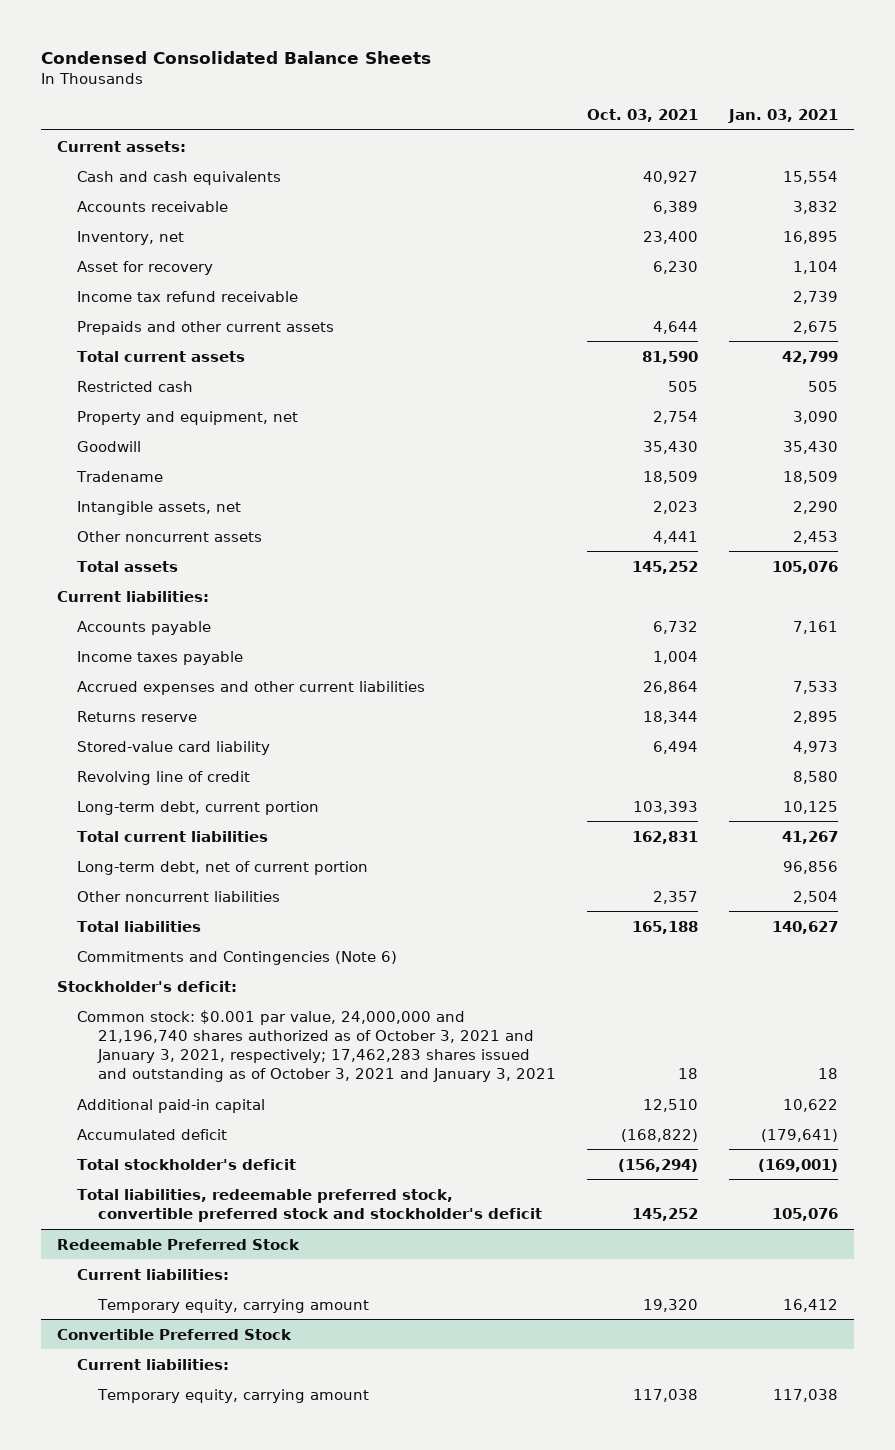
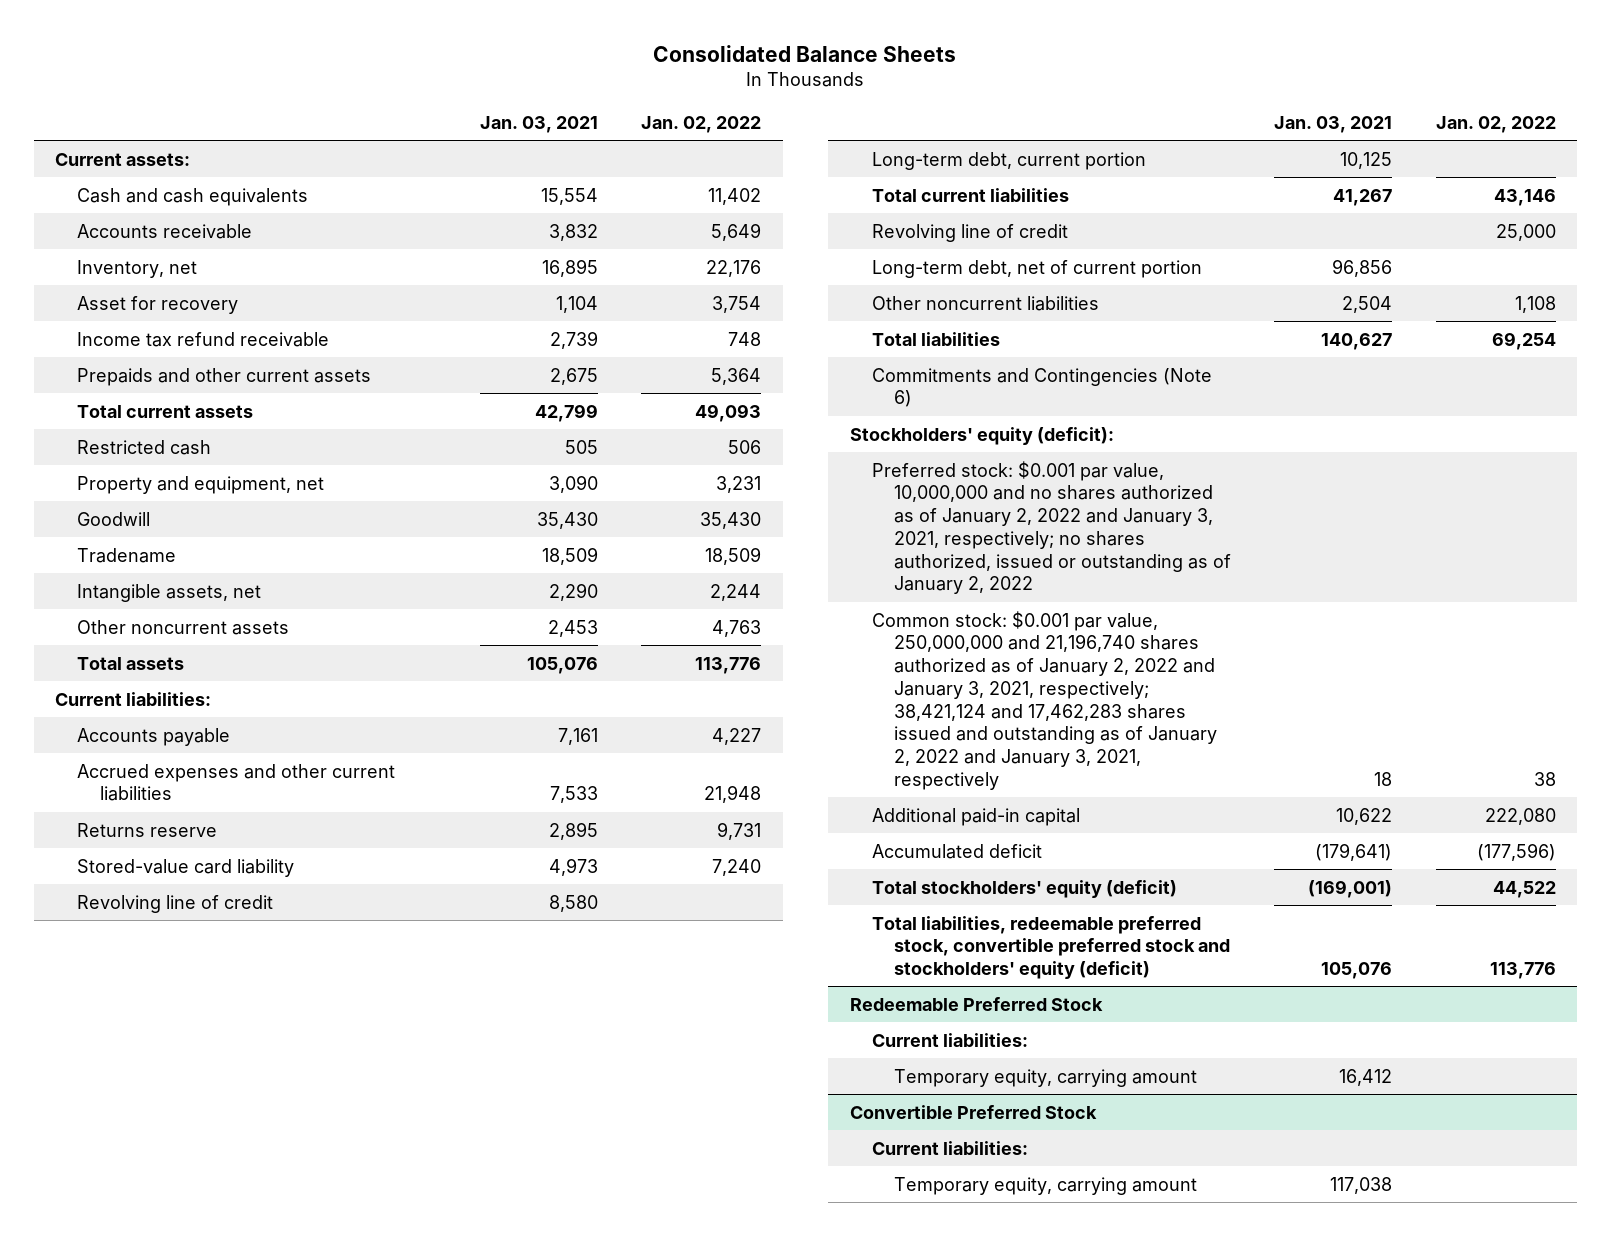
[40,51,431,65] Condensed Consolidated Balance Sheets -> [653,44,957,62] Consolidated Balance Sheets
[587,108,699,122] Oct. 03, 2021 -> none
none -> [641,115,762,133] Jan. 02, 2022
[77,650,244,665] Income taxes payable -> none
none -> [871,223,1068,242] Revolving line of credit
[56,980,237,992] Stockholder's deficit: -> [849,426,1114,445] Stockholders' equity (deficit):
none -> [871,460,1232,595] Preferred stock: $0.001 par value, 10,000,000 and no shares authorized as of January 2, 2022 and January 3, 2021, respectively; no shares authorized, issued or outstanding as of January 2, 2022
[77,1009,556,1083] Common stock: $0.001 par value, 24,000,000 and 21,196,740 shares authorized as of October 3, 2021 and January 3, 2021, respectively; 17,462,283 shares issued and outstanding as of October 3, 2021 and January 3, 2021 -> [871,610,1218,790] Common stock: $0.001 par value, 250,000,000 and 21,196,740 shares authorized as of January 2, 2022 and January 3, 2021, respectively; 38,421,124 and 17,462,283 shares issued and outstanding as of January 2, 2022 and January 3, 2021, respectively
[77,1158,297,1170] Total stockholder's deficit -> [871,879,1177,898] Total stockholders' equity (deficit)
[77,1188,542,1222] Total liabilities, redeemable preferred stock, convertible preferred stock and stockholder's deficit -> [871,915,1231,980] Total liabilities, redeemable preferred stock, convertible preferred stock and stockholders' equity (deficit)

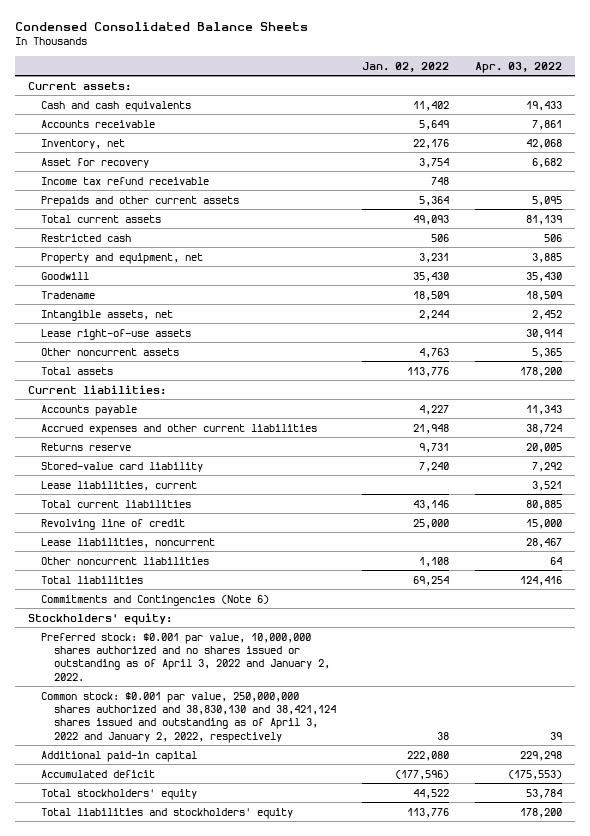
[653,44,957,62] Consolidated Balance Sheets -> [14,22,308,32] Condensed Consolidated Balance Sheets
[479,115,598,133] Jan. 03, 2021 -> none
none -> [474,61,562,73] Apr. 03, 2022
none -> [41,328,192,340] Lease right-of-use assets
[77,894,274,913] Revolving line of credit -> none
[871,151,1146,170] Long-term debt, current portion -> none
none -> [41,480,198,491] Lease liabilities, current
[871,259,1202,278] Long-term debt, net of current portion -> none
none -> [41,537,216,548] Lease liabilities, noncurrent
[849,426,1114,445] Stockholders' equity (deficit): -> [27,612,172,625] Stockholders' equity:
[871,460,1232,595] Preferred stock: $0.001 par value, 10,000,000 and no shares authorized as of January 2, 2022 and January 3, 2021, respectively; no shares authorized, issued or outstanding as of January 2, 2022 -> [41,632,331,681] Preferred stock: $0.001 par value, 10,000,000 shares authorized and no shares issued or outstanding as of April 3, 2022 and January 2, 2022.
[871,610,1218,790] Common stock: $0.001 par value, 250,000,000 and 21,196,740 shares authorized as of January 2, 2022 and January 3, 2021, respectively; 38,421,124 and 17,462,283 shares issued and outstanding as of January 2, 2022 and January 3, 2021, respectively -> [41,691,337,743] Common stock: $0.001 par value, 250,000,000 shares authorized and 38,830,130 and 38,421,124 shares issued and outstanding as of April 3, 2022 and January 2, 2022, respectively
[849,996,1103,1011] Redeemable Preferred Stock -> none
[871,1032,1028,1047] Current liabilities: -> none
[894,1068,1198,1087] Temporary equity, carrying amount -> none
[849,1104,1097,1119] Convertible Preferred Stock -> none
[871,1140,1028,1155] Current liabilities: -> none
[894,1176,1198,1195] Temporary equity, carrying amount -> none
[871,879,1177,898] Total stockholders' equity (deficit) -> [41,788,198,800] Total stockholders' equity
[871,915,1231,980] Total liabilities, redeemable preferred stock, convertible preferred stock and stockholders' equity (deficit) -> [41,807,294,819] Total liabilities and stockholders' equity

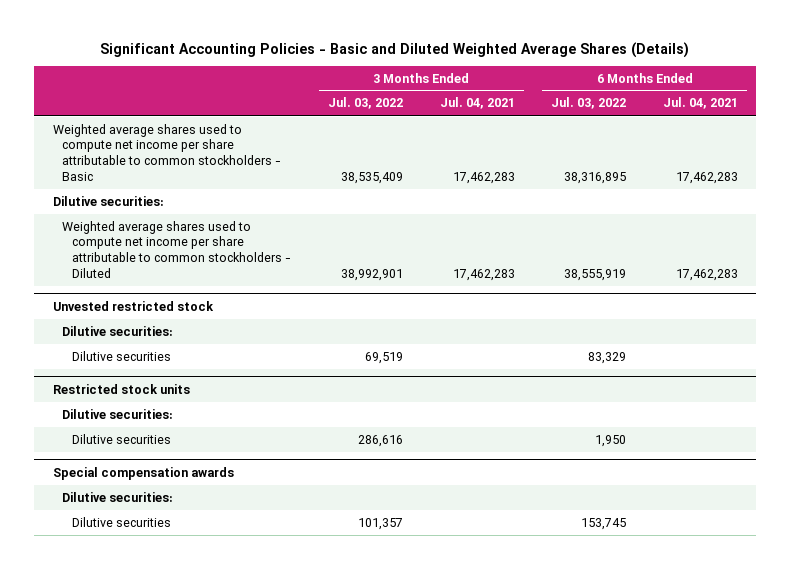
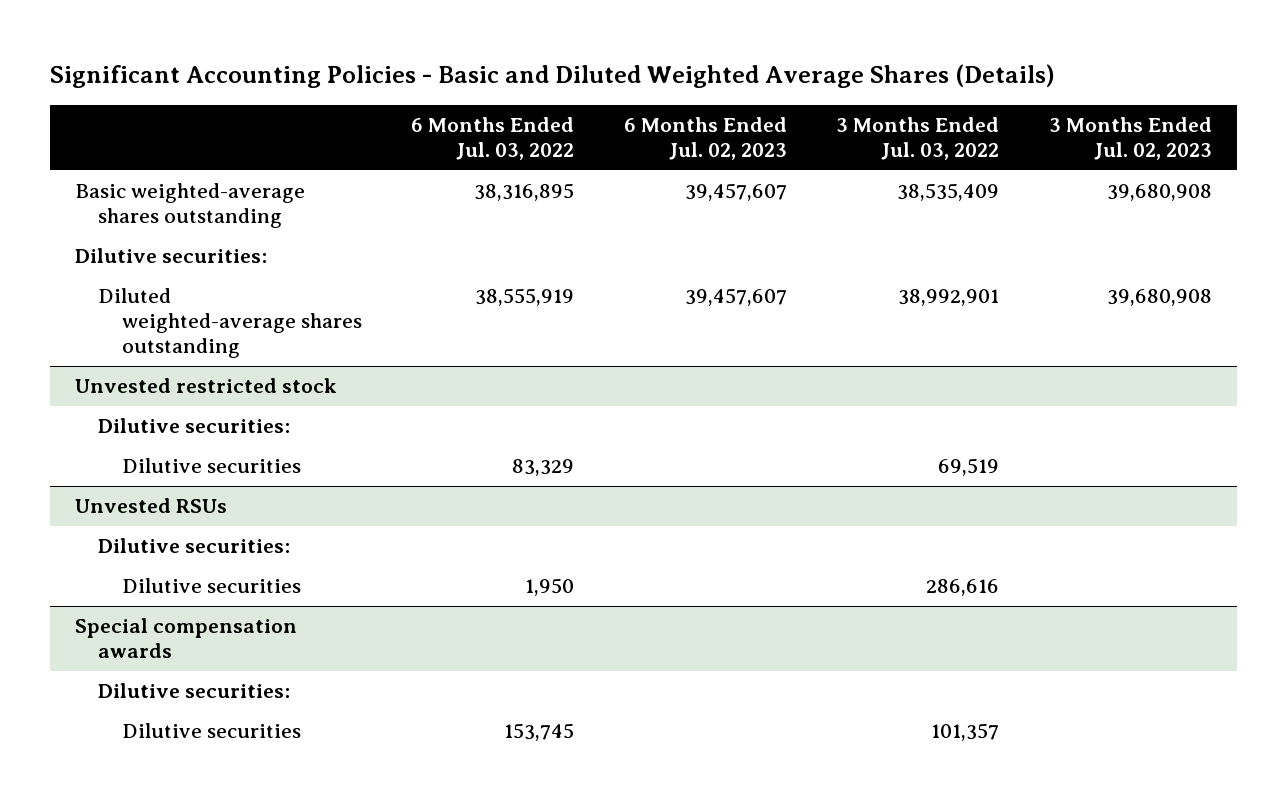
[439,97,515,110] Jul. 04, 2021 -> none
[662,97,738,110] Jul. 04, 2021 -> none
none -> [623,117,787,160] 6 Months Ended Jul. 02, 2023
none -> [1048,117,1212,160] 3 Months Ended Jul. 02, 2023
[52,123,282,181] Weighted average shares used to compute net income per share attributable to common stockholders - Basic -> [75,183,306,229] Basic weighted-average shares outstanding
[62,220,292,278] Weighted average shares used to compute net income per share attributable to common stockholders - Diluted -> [98,288,362,358] Diluted weighted-average shares outstanding
[52,383,190,394] Restricted stock units -> [75,498,228,514] Unvested RSUs

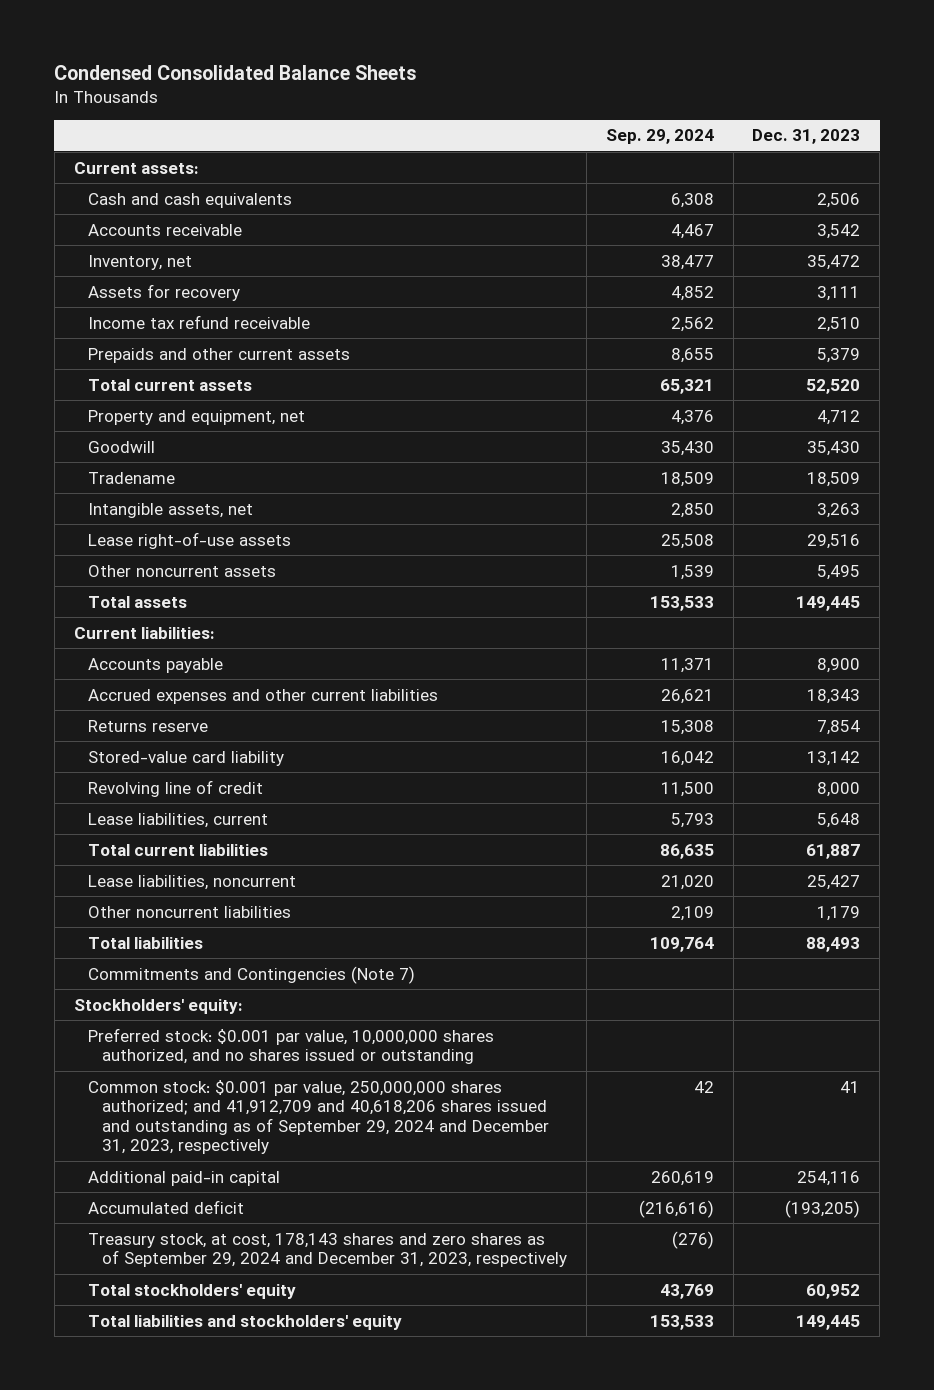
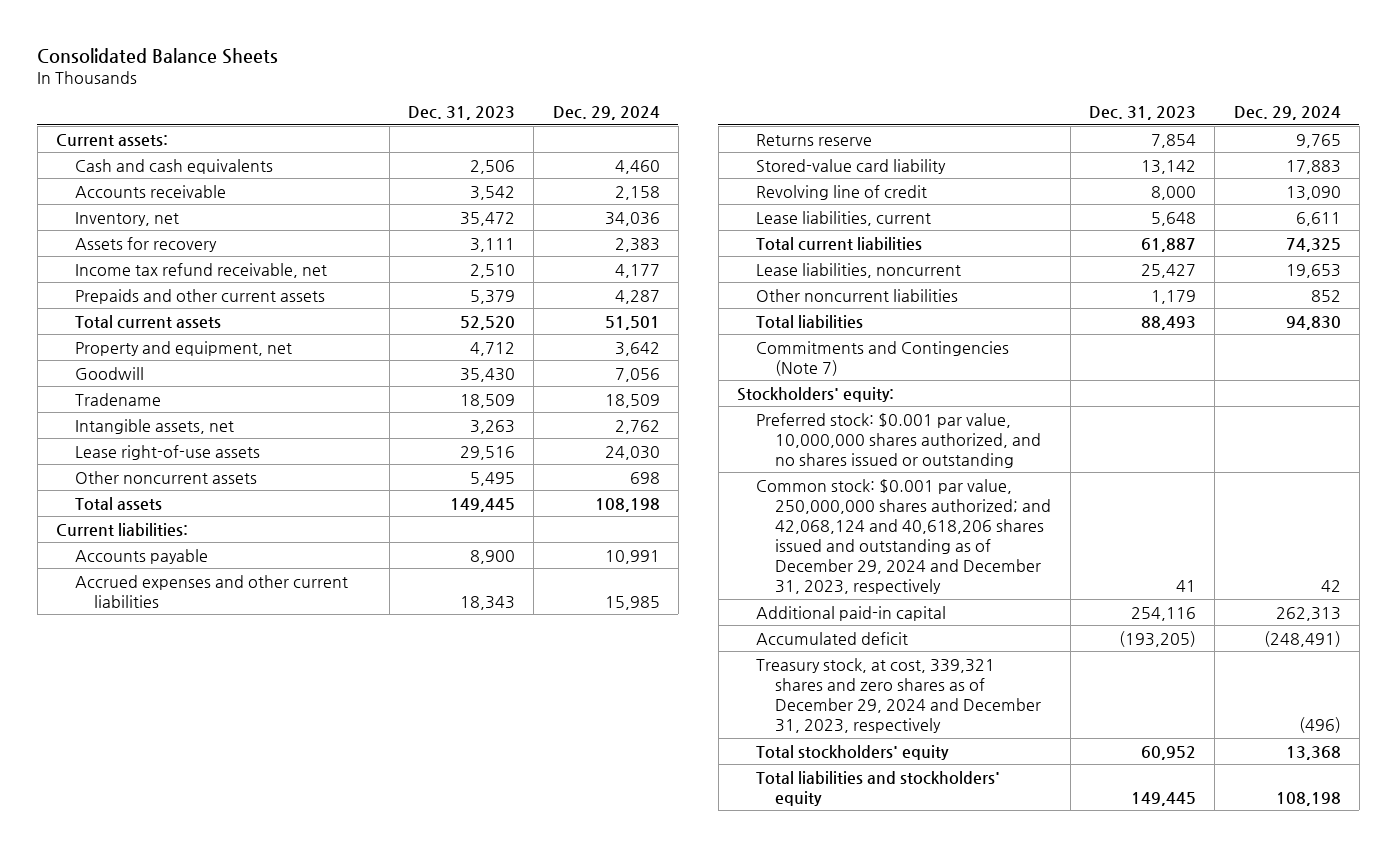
[54,65,417,81] Condensed Consolidated Balance Sheets -> [37,47,279,64] Consolidated Balance Sheets
[605,129,714,145] Sep. 29, 2024 -> none
none -> [552,106,660,121] Dec. 29, 2024
[87,314,310,329] Income tax refund receivable -> [75,262,328,278] Income tax refund receivable, net
[87,1079,549,1155] Common stock: $0.001 par value, 250,000,000 shares authorized; and 41,912,709 and 40,618,206 shares issued and outstanding as of September 29, 2024 and December 31, 2023, respectively -> [756,478,1052,595] Common stock: $0.001 par value, 250,000,000 shares authorized; and 42,068,124 and 40,618,206 shares issued and outstanding as of December 29, 2024 and December 31, 2023, respectively
[87,1232,567,1268] Treasury stock, at cost, 178,143 shares and zero shares as of September 29, 2024 and December 31, 2023, respectively -> [756,657,1042,734] Treasury stock, at cost, 339,321 shares and zero shares as of December 29, 2024 and December 31, 2023, respectively

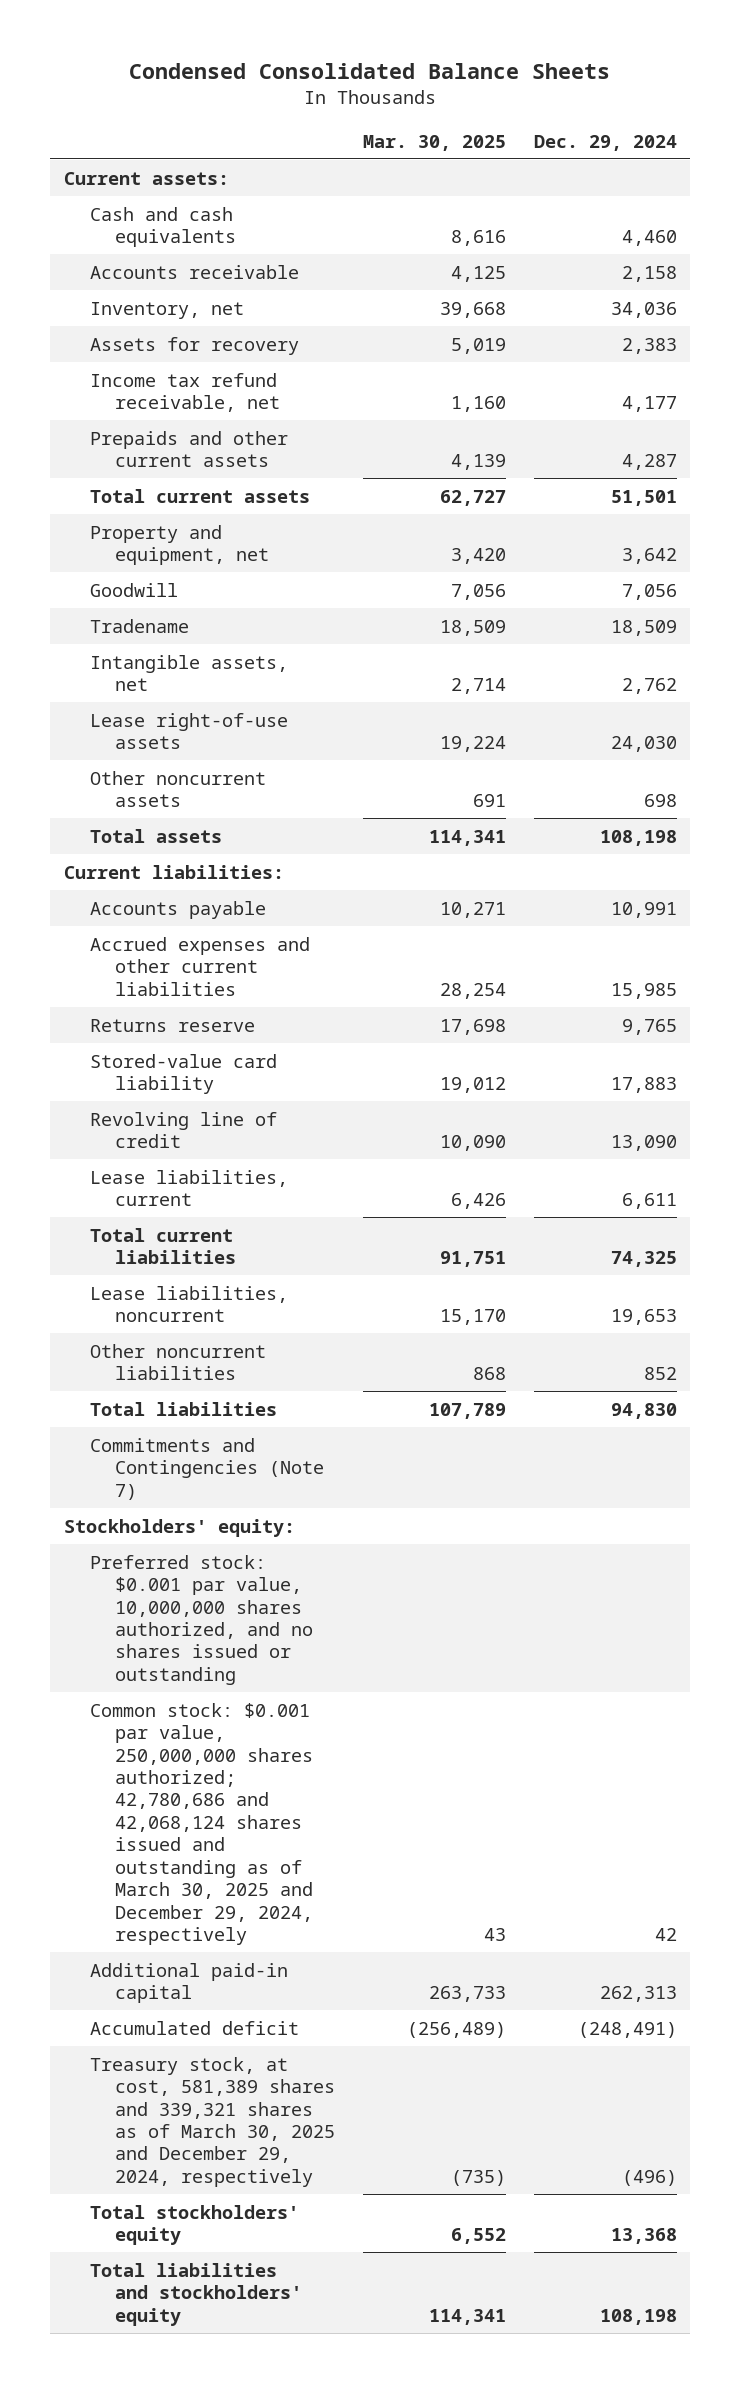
[37,47,279,64] Consolidated Balance Sheets -> [129,62,611,79] Condensed Consolidated Balance Sheets
[407,106,515,121] Dec. 31, 2023 -> none
none -> [363,134,507,151] Mar. 30, 2025
[756,478,1052,595] Common stock: $0.001 par value, 250,000,000 shares authorized; and 42,068,124 and 40,618,206 shares issued and outstanding as of December 29, 2024 and December 31, 2023, respectively -> [89,1702,314,1946] Common stock: $0.001 par value, 250,000,000 shares authorized; 42,780,686 and 42,068,124 shares issued and outstanding as of March 30, 2025 and December 29, 2024, respectively
[756,657,1042,734] Treasury stock, at cost, 339,321 shares and zero shares as of December 29, 2024 and December 31, 2023, respectively -> [89,2056,336,2187] Treasury stock, at cost, 581,389 shares and 339,321 shares as of March 30, 2025 and December 29, 2024, respectively

